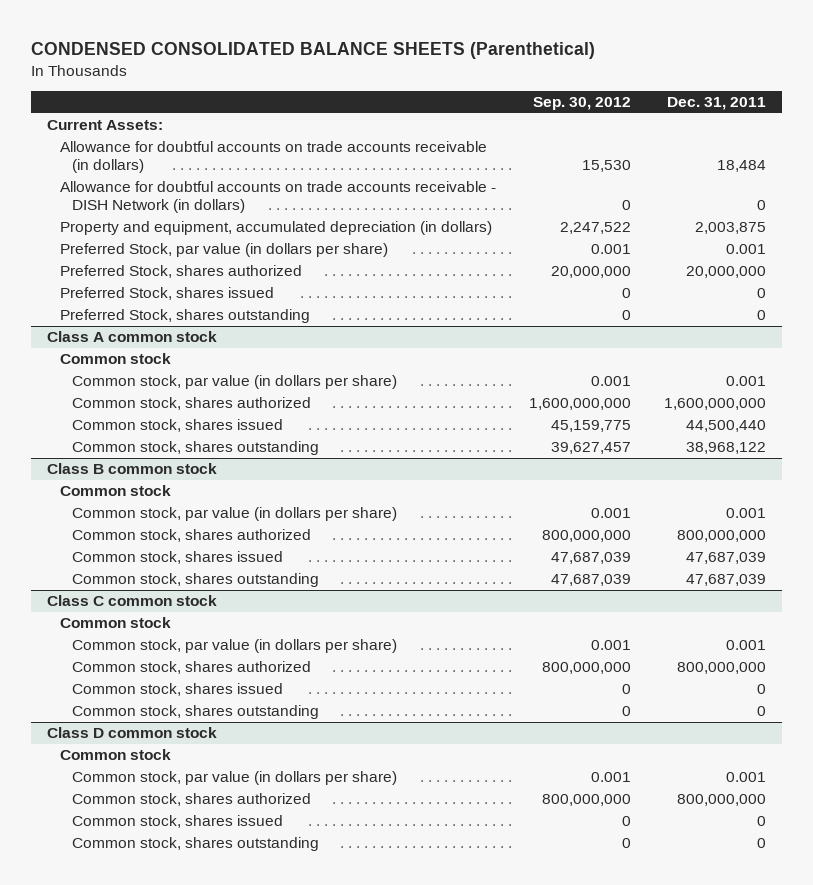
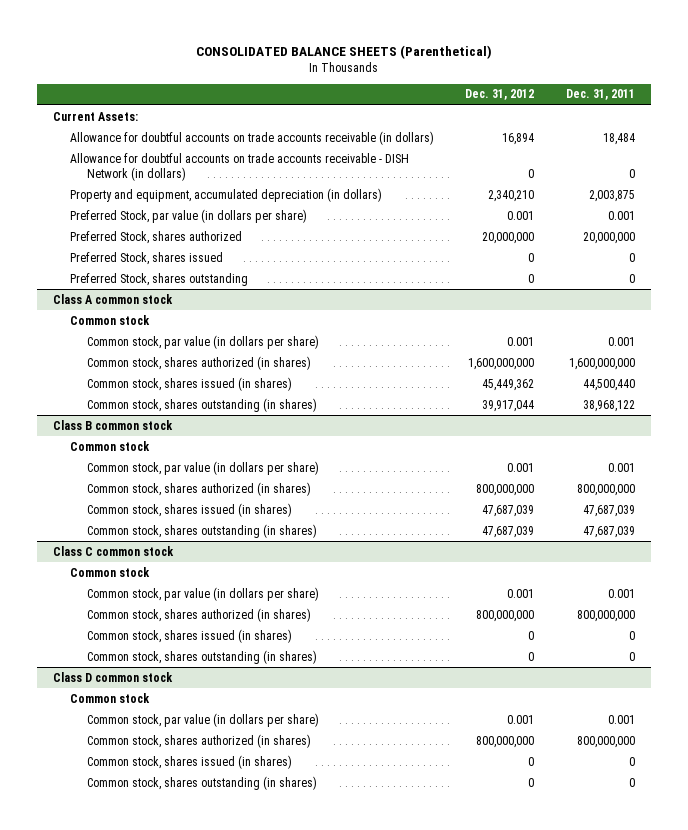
[30,41,595,59] CONDENSED CONSOLIDATED BALANCE SHEETS (Parenthetical) -> [196,44,493,59] CONSOLIDATED BALANCE SHEETS (Parenthetical)
[532,97,631,111] Sep. 30, 2012 -> none
none -> [465,89,535,101] Dec. 31, 2012
[71,397,311,411] Common stock, shares authorized -> [86,355,311,370] Common stock, shares authorized (in shares)
[71,419,283,433] Common stock, shares issued -> [86,376,292,391] Common stock, shares issued (in shares)
[71,441,319,456] Common stock, shares outstanding -> [86,397,317,412] Common stock, shares outstanding (in shares)
[71,529,311,543] Common stock, shares authorized -> [86,481,311,496] Common stock, shares authorized (in shares)
[71,551,283,565] Common stock, shares issued -> [86,502,292,517] Common stock, shares issued (in shares)
[71,573,319,588] Common stock, shares outstanding -> [86,523,317,538] Common stock, shares outstanding (in shares)
[71,661,311,675] Common stock, shares authorized -> [86,607,311,622] Common stock, shares authorized (in shares)
[71,683,283,697] Common stock, shares issued -> [86,628,292,643] Common stock, shares issued (in shares)
[71,705,319,720] Common stock, shares outstanding -> [86,649,317,664] Common stock, shares outstanding (in shares)
[71,793,311,807] Common stock, shares authorized -> [86,733,311,748] Common stock, shares authorized (in shares)
[71,815,283,829] Common stock, shares issued -> [86,754,292,769] Common stock, shares issued (in shares)
[71,837,319,852] Common stock, shares outstanding -> [86,775,317,790] Common stock, shares outstanding (in shares)

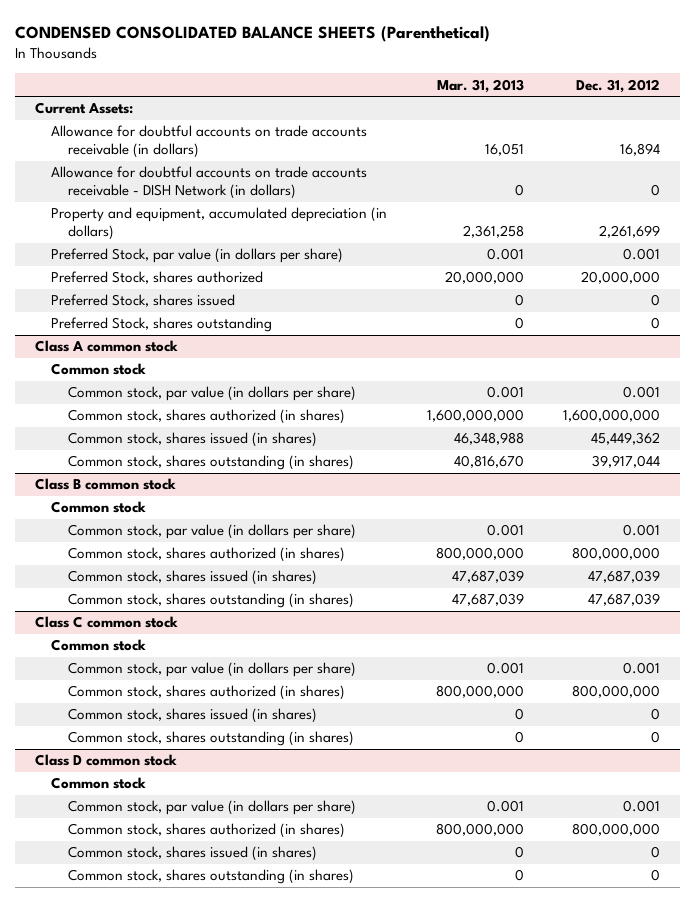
[196,44,493,59] CONSOLIDATED BALANCE SHEETS (Parenthetical) -> [15,26,491,43] CONDENSED CONSOLIDATED BALANCE SHEETS (Parenthetical)
[565,89,635,101] Dec. 31, 2011 -> none
none -> [436,78,524,93] Mar. 31, 2013
[488,189,535,202] 2,340,210 -> [599,225,661,239] 2,261,699

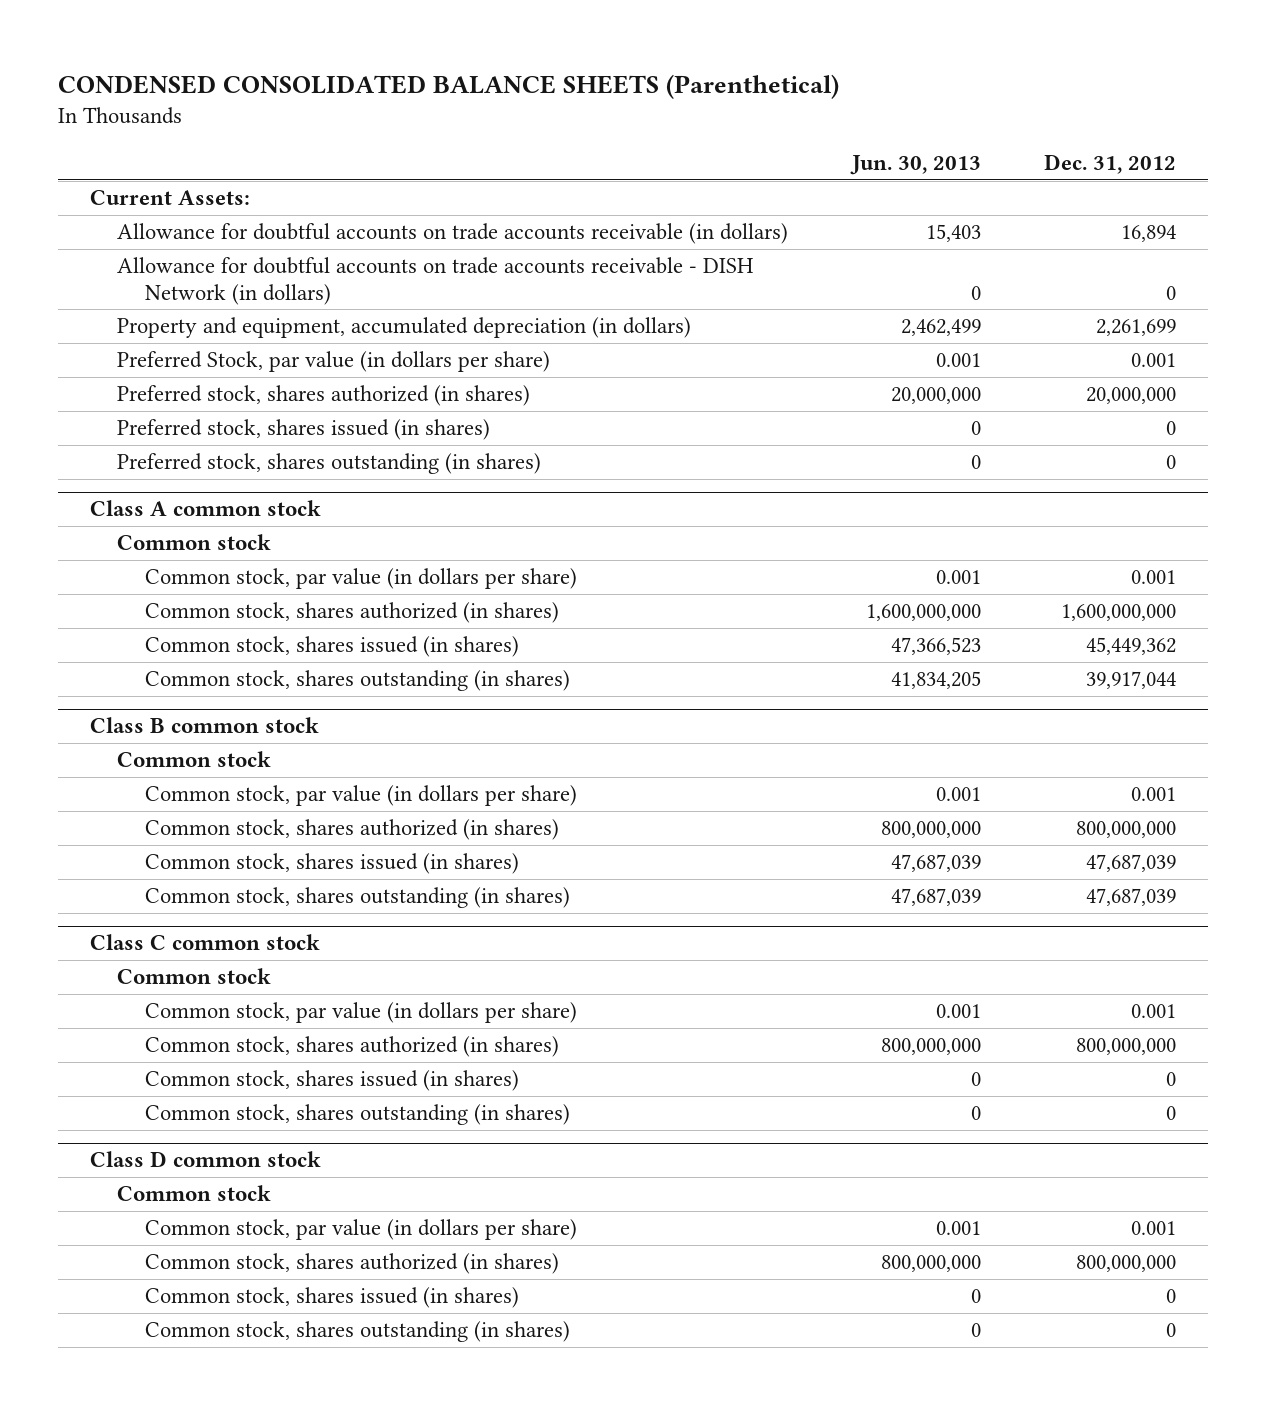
[436,78,524,93] Mar. 31, 2013 -> none
none -> [849,155,981,176] Jun. 30, 2013
[51,271,264,285] Preferred Stock, shares authorized -> [117,385,531,407] Preferred stock, shares authorized (in shares)
[51,294,236,308] Preferred Stock, shares issued -> [117,419,491,441] Preferred stock, shares issued (in shares)
[51,317,273,333] Preferred Stock, shares outstanding -> [117,453,542,475] Preferred stock, shares outstanding (in shares)

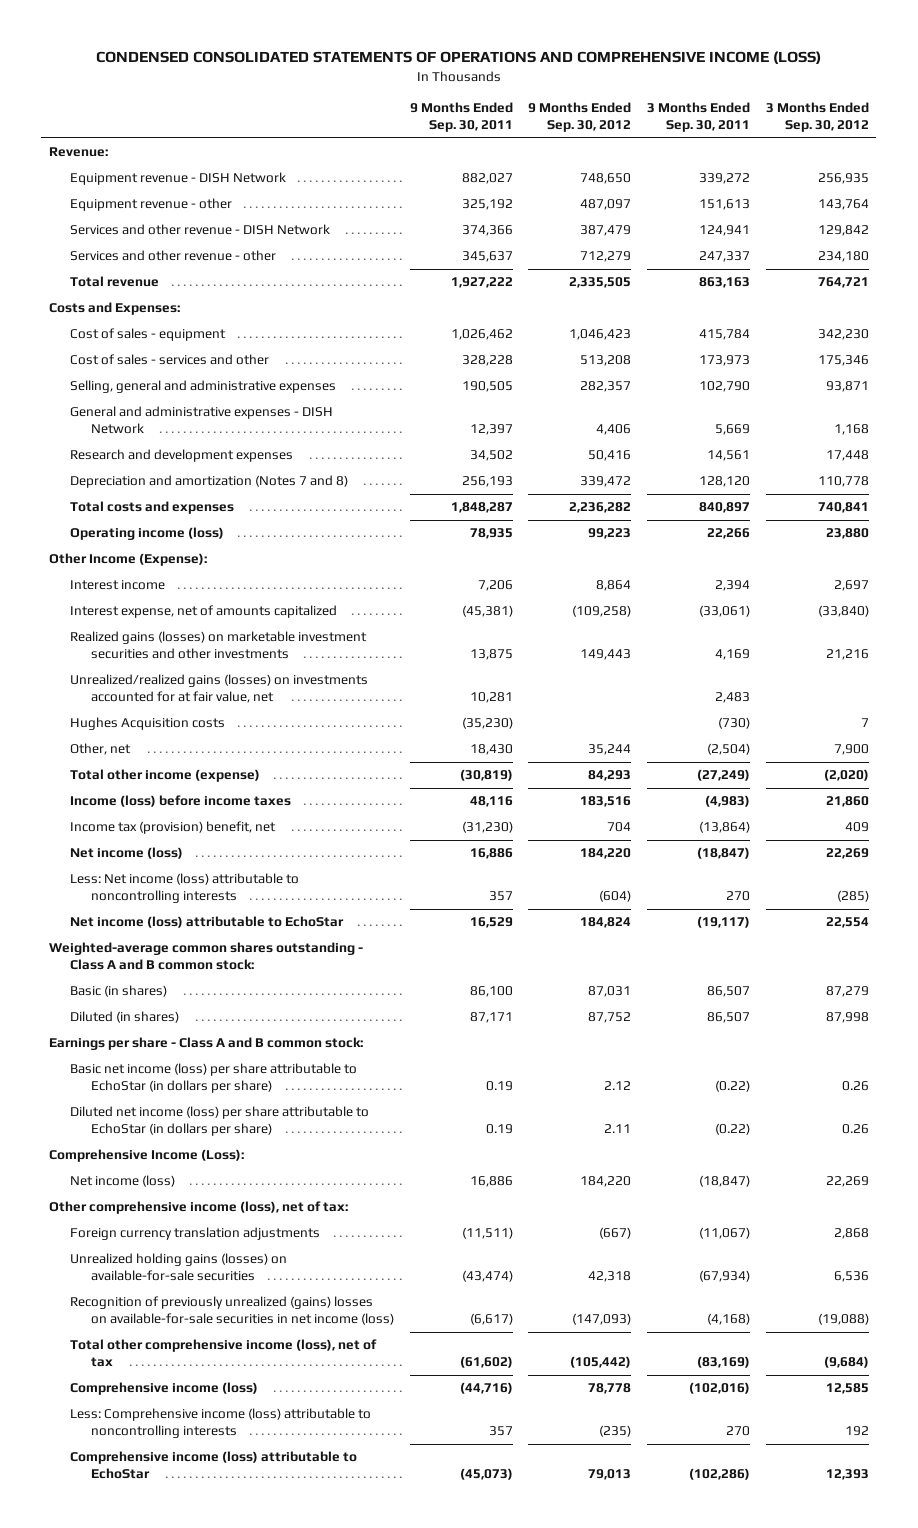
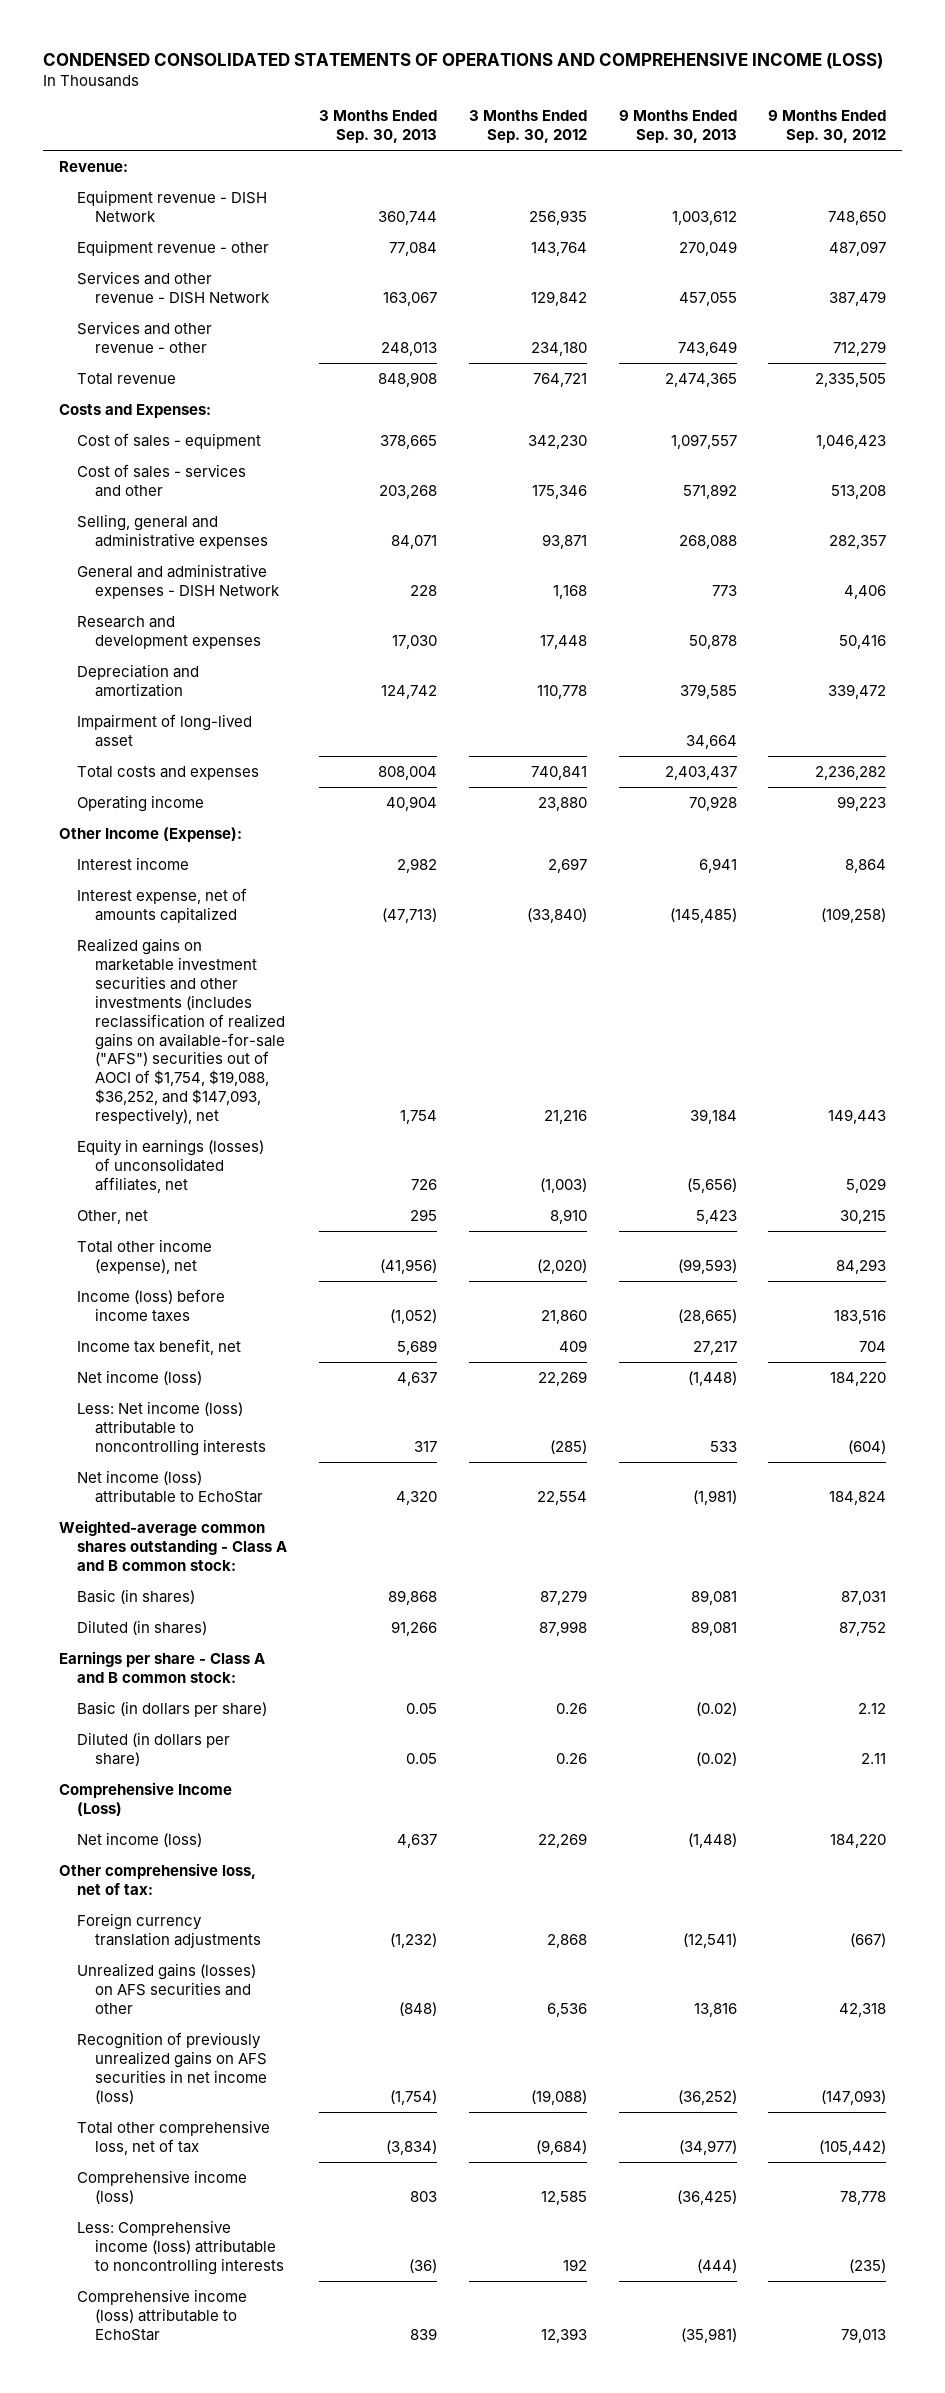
[409,101,513,133] 9 Months Ended Sep. 30, 2011 -> none
[646,101,750,133] 3 Months Ended Sep. 30, 2011 -> none
none -> [318,110,437,144] 3 Months Ended Sep. 30, 2013
none -> [618,110,737,144] 9 Months Ended Sep. 30, 2013
[70,475,349,489] Depreciation and amortization (Notes 7 and 8) -> [76,663,199,697] Depreciation and amortization
none -> [76,713,252,747] Impairment of long-lived asset
[70,527,225,541] Operating income (loss) -> [76,794,204,812] Operating income
[70,674,369,704] Unrealized/realized gains (losses) on investments accounted for at fair value, net -> none
[70,717,226,731] Hughes Acquisition costs -> none
[70,631,368,660] Realized gains (losses) on marketable investment securities and other investments -> [76,937,285,1126] Realized gains on marketable investment securities and other investments (includes reclassification of realized gains on available-for-sale ("AFS") securities out of AOCI of $1,754, $19,088, $36,252, and $147,093, respectively), net
none -> [76,1138,264,1193] Equity in earnings (losses) of unconsolidated affiliates, net
[588,744,632,756] 35,244 -> [840,1209,887,1224] 30,215
[833,744,869,756] 7,900 -> [549,1208,587,1224] 8,910
[70,769,261,783] Total other income (expense) -> [76,1238,212,1274] Total other income (expense), net
[70,821,277,835] Income tax (provision) benefit, net -> [76,1338,241,1355] Income tax benefit, net
[70,1063,358,1094] Basic net income (loss) per share attributable to EchoStar (in dollars per share) -> [76,1700,267,1717] Basic (in dollars per share)
[70,1106,370,1137] Diluted net income (loss) per share attributable to EchoStar (in dollars per share) -> [76,1731,230,1766] Diluted (in dollars per share)
[48,1149,244,1163] Comprehensive Income (Loss): -> [58,1781,232,1816] Comprehensive Income (Loss)
[48,1201,348,1215] Other comprehensive income (loss), net of tax: -> [58,1862,256,1895] Other comprehensive loss, net of tax:
[70,1253,288,1282] Unrealized holding gains (losses) on available-for-sale securities -> [76,1962,256,2014] Unrealized gains (losses) on AFS securities and other
[70,1296,395,1326] Recognition of previously unrealized (gains) losses on available-for-sale securities in net income (loss) -> [76,2031,267,2104] Recognition of previously unrealized gains on AFS securities in net income (loss)
[70,1339,378,1368] Total other comprehensive income (loss), net of tax -> [76,2119,270,2155] Total other comprehensive loss, net of tax

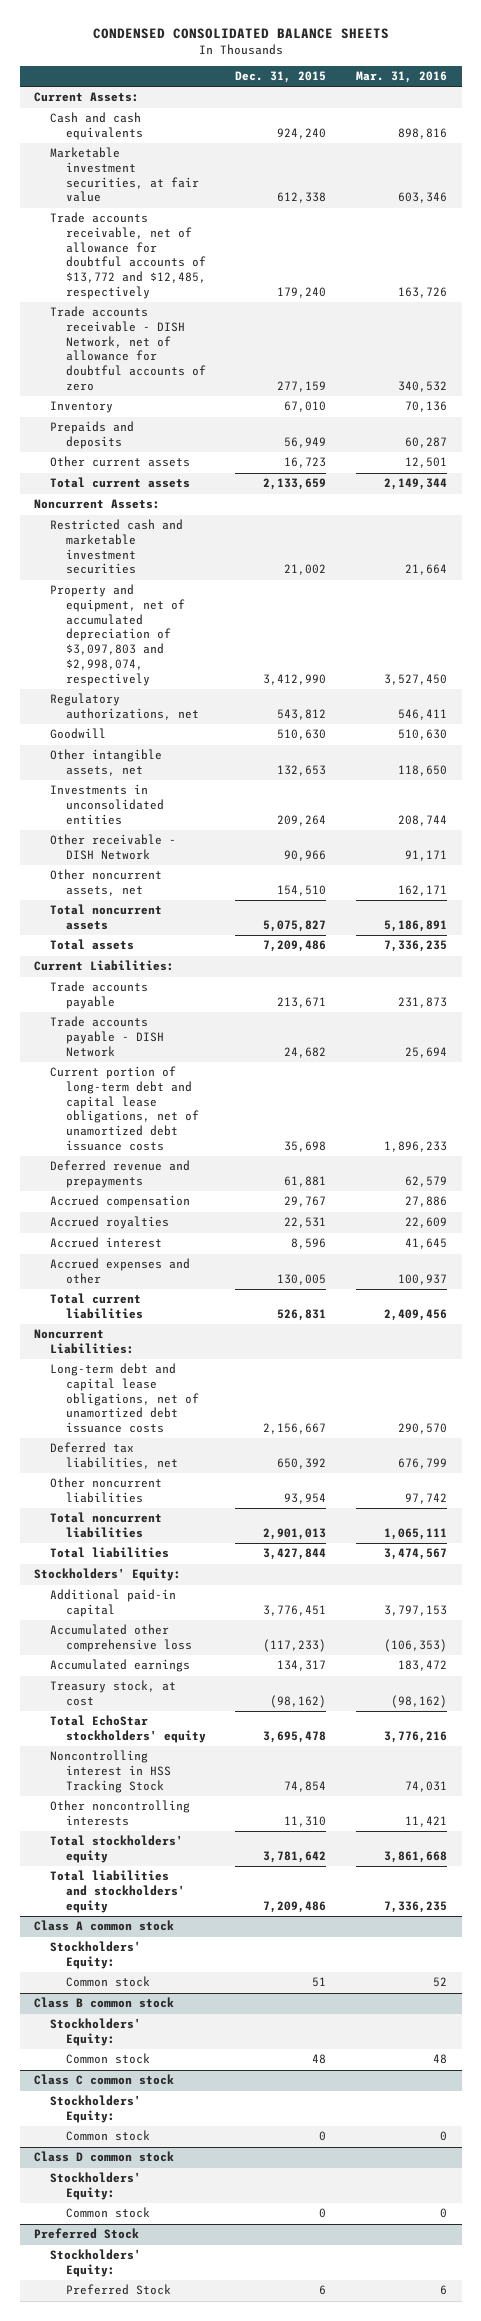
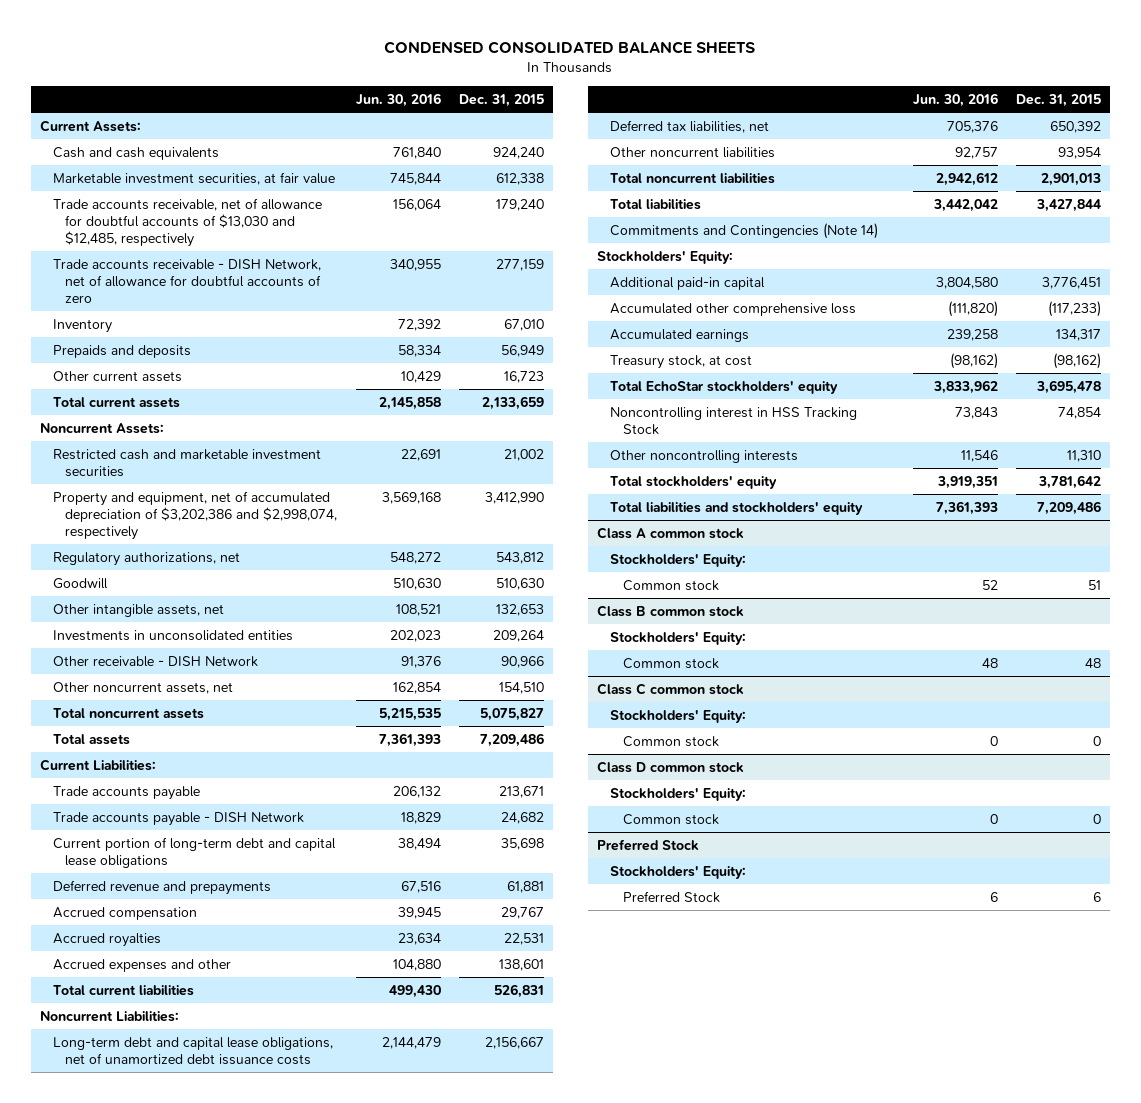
[355,71,447,84] Mar. 31, 2016 -> none
none -> [355,92,441,107] Jun. 30, 2016
[49,212,206,299] Trade accounts receivable, net of allowance for doubtful accounts of $13,772 and $12,485, respectively -> [52,198,322,247] Trade accounts receivable, net of allowance for doubtful accounts of $13,030 and $12,485, respectively
[49,584,185,686] Property and equipment, net of accumulated depreciation of $3,097,803 and $2,998,074, respectively -> [52,491,338,540] Property and equipment, net of accumulated depreciation of $3,202,386 and $2,998,074, respectively
[49,1066,199,1151] Current portion of long-term debt and capital lease obligations, net of unamortized debt issuance costs -> [52,837,336,869] Current portion of long-term debt and capital lease obligations
[49,1237,162,1249] Accrued interest -> none
[277,1274,327,1286] 130,005 -> [498,959,544,972] 138,601
none -> [609,223,878,240] Commitments and Contingencies (Note 14)

